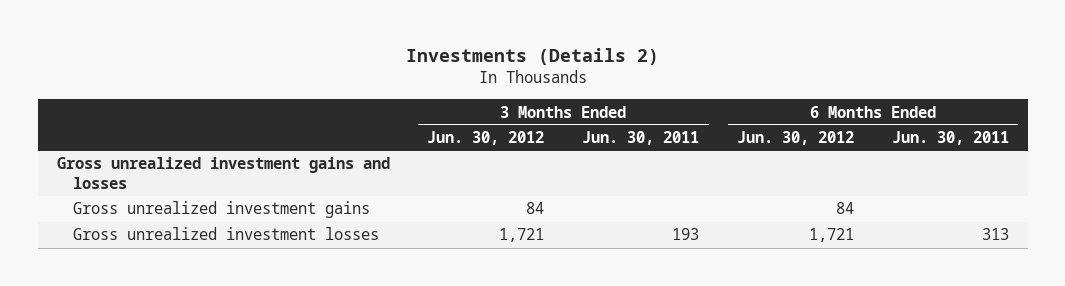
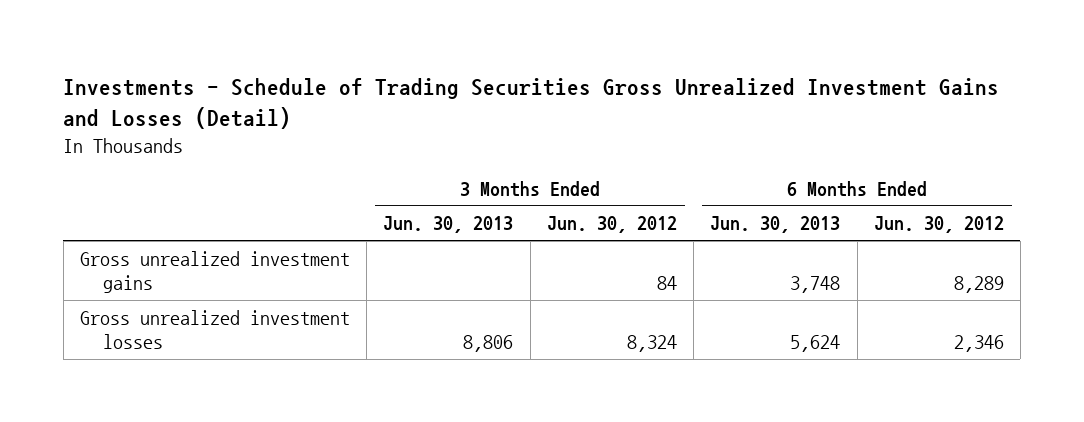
[405,48,659,66] Investments (Details 2) -> [63,78,1000,129] Investments - Schedule of Trading Securities Gross Unrealized Investment Gains and Losses (Detail)
[582,131,700,146] Jun. 30, 2011 -> none
[891,131,1009,146] Jun. 30, 2011 -> none
none -> [383,216,514,234] Jun. 30, 2013
none -> [710,216,841,234] Jun. 30, 2013
[56,157,390,189] Gross unrealized investment gains and losses -> none
[835,202,854,215] 84 -> [953,275,1004,293] 8,289
[499,228,545,243] 1,721 -> [626,334,677,352] 8,324
[808,228,854,243] 1,721 -> [953,334,1004,352] 2,346

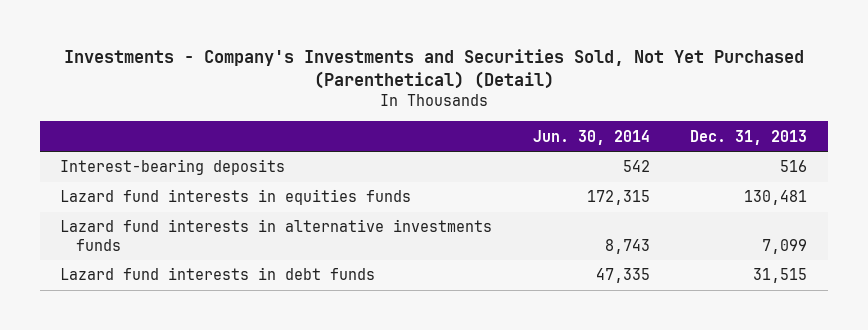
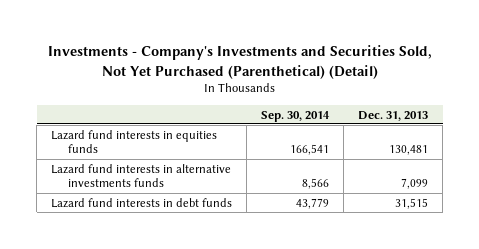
[532,129,650,145] Jun. 30, 2014 -> none
none -> [261,110,331,122] Sep. 30, 2014
[60,159,286,176] Interest-bearing deposits -> none

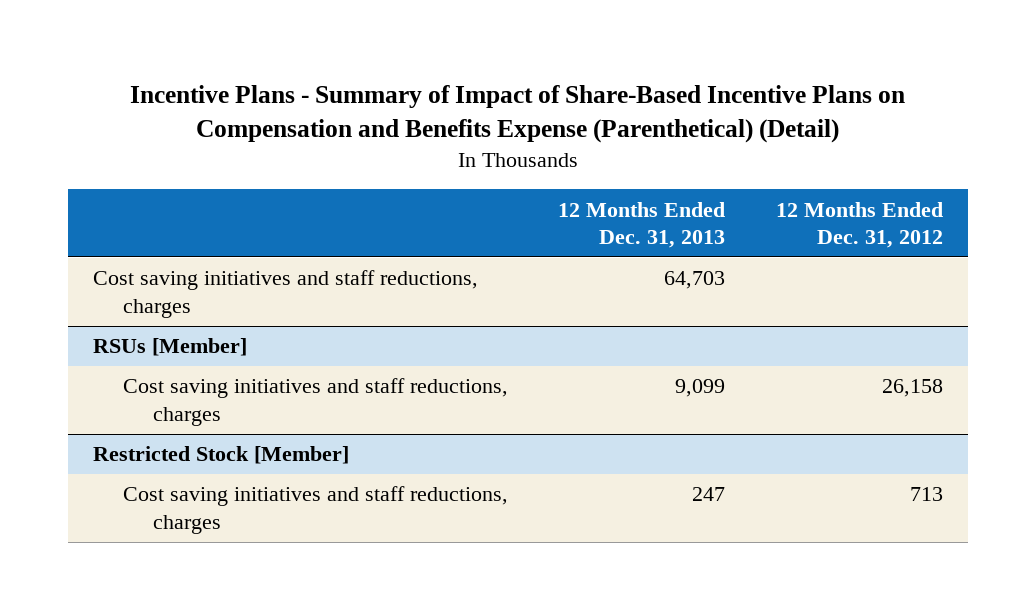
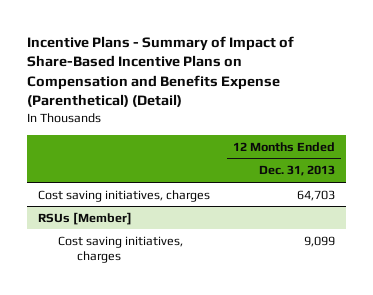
[775,201,943,249] 12 Months Ended Dec. 31, 2012 -> none
[93,270,479,318] Cost saving initiatives and staff reductions, charges -> [38,189,211,202] Cost saving initiatives, charges
[93,446,350,465] Restricted Stock [Member] -> none
[123,486,509,534] Cost saving initiatives and staff reductions, charges -> none
[123,378,509,426] Cost saving initiatives and staff reductions, charges -> [57,235,183,264] Cost saving initiatives, charges

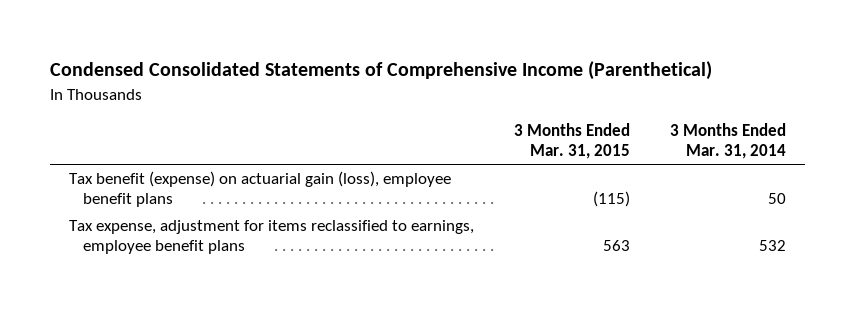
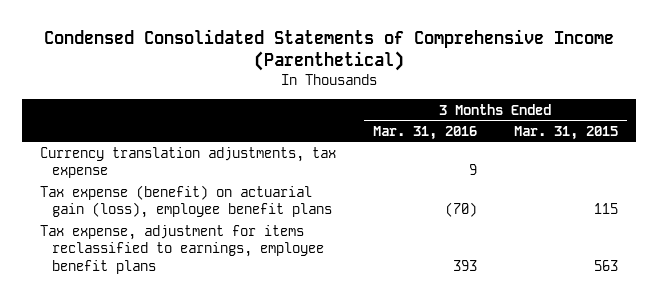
[669,123,786,160] 3 Months Ended Mar. 31, 2014 -> none
none -> [372,125,477,140] Mar. 31, 2016
none -> [40,146,337,179] Currency translation adjustments, tax expense
[69,171,452,208] Tax benefit (expense) on actuarial gain (loss), employee benefit plans -> [40,184,333,219] Tax expense (benefit) on actuarial gain (loss), employee benefit plans
[593,191,631,208] (115) -> [593,203,618,215] 115

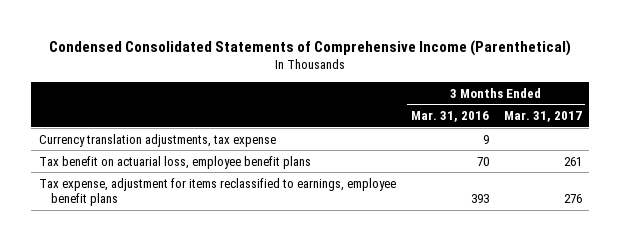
[513,125,618,140] Mar. 31, 2015 -> none
none -> [503,111,582,123] Mar. 31, 2017
[40,184,333,219] Tax expense (benefit) on actuarial gain (loss), employee benefit plans -> [38,155,311,169] Tax benefit on actuarial loss, employee benefit plans
[444,202,477,218] (70) -> [476,156,489,166] 70

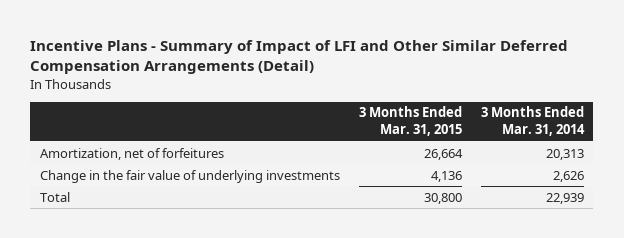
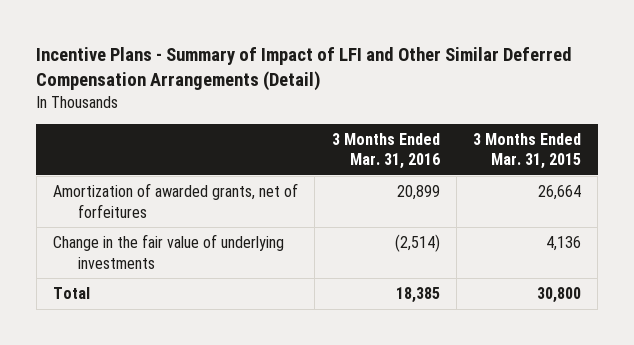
[480,106,585,137] 3 Months Ended Mar. 31, 2014 -> none
none -> [331,132,440,170] 3 Months Ended Mar. 31, 2016
[39,147,224,160] Amortization, net of forfeitures -> [53,183,299,218] Amortization of awarded grants, net of forfeitures

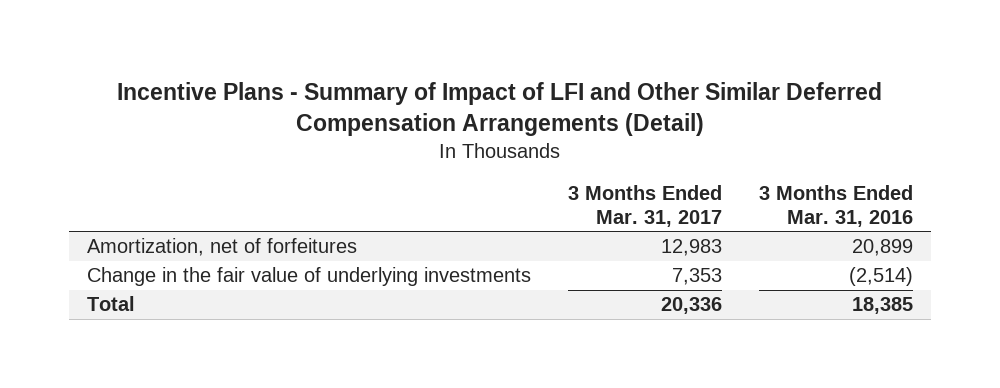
[473,132,582,170] 3 Months Ended Mar. 31, 2015 -> none
none -> [568,184,723,227] 3 Months Ended Mar. 31, 2017
[53,183,299,218] Amortization of awarded grants, net of forfeitures -> [87,238,358,257] Amortization, net of forfeitures

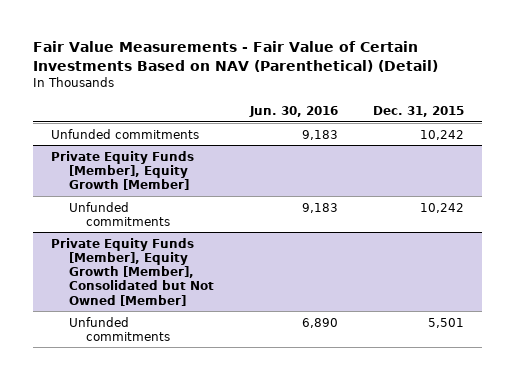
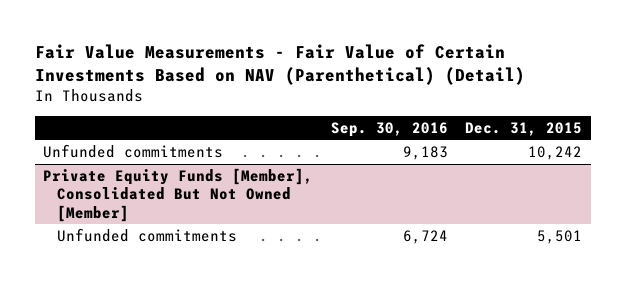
[248,106,338,118] Jun. 30, 2016 -> none
none -> [330,121,448,137] Sep. 30, 2016
[51,150,195,191] Private Equity Funds [Member], Equity Growth [Member] -> none
[68,201,171,226] Unfunded commitments -> none
[51,237,214,306] Private Equity Funds [Member], Equity Growth [Member], Consolidated but Not Owned [Member] -> [43,167,314,222] Private Equity Funds [Member], Consolidated But Not Owned [Member]

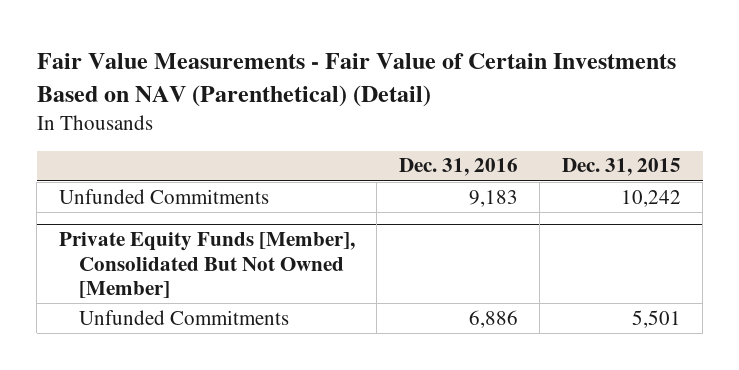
[330,121,448,137] Sep. 30, 2016 -> none
none -> [398,158,518,177] Dec. 31, 2016
[43,143,224,158] Unfunded commitments -> [58,188,269,204] Unfunded Commitments
[56,227,237,242] Unfunded commitments -> [79,309,290,325] Unfunded Commitments

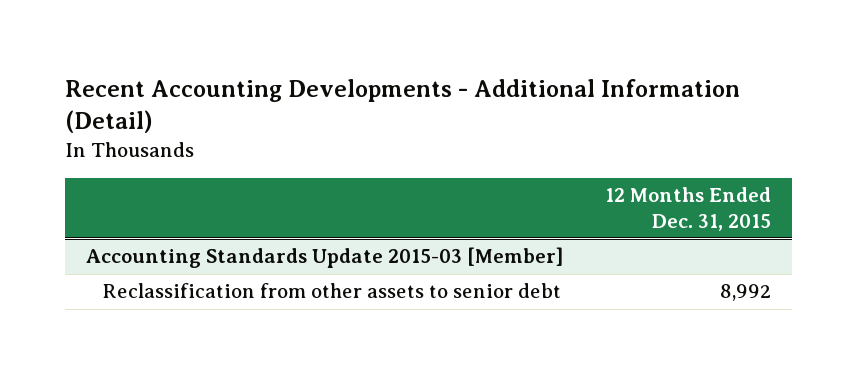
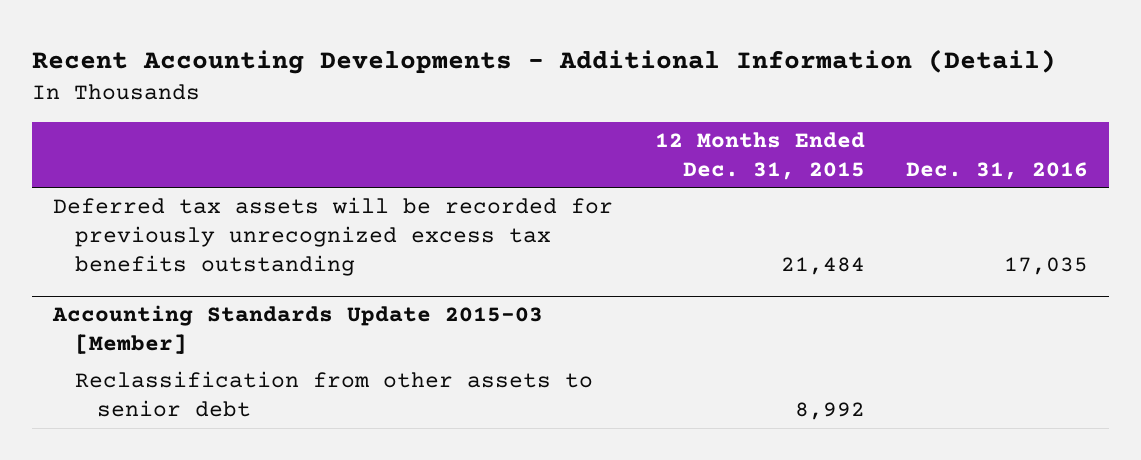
none -> [906,161,1089,180] Dec. 31, 2016
none -> [53,197,614,276] Deferred tax assets will be recorded for previously unrecognized excess tax benefits outstanding

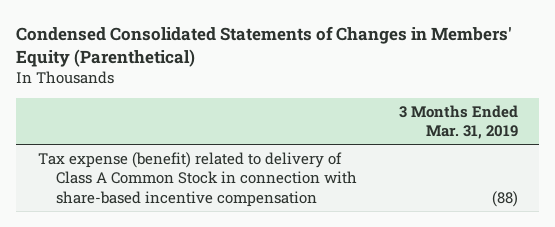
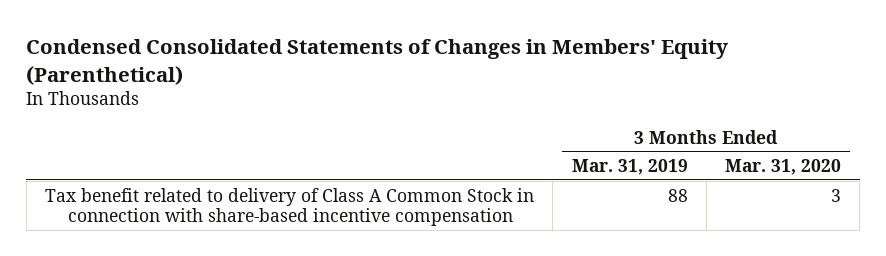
none -> [724,159,841,176] Mar. 31, 2020
[37,151,357,207] Tax expense (benefit) related to delivery of Class A Common Stock in connection with share-based incentive compensation -> [45,187,535,226] Tax benefit related to delivery of Class A Common Stock in connection with share-based incentive compensation
[491,190,518,207] (88) -> [667,188,688,202] 88

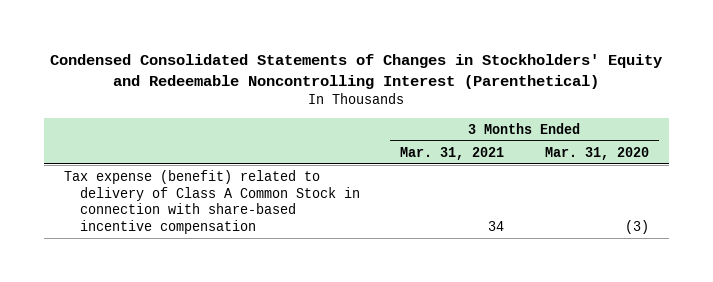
[26,38,729,85] Condensed Consolidated Statements of Changes in Members' Equity (Parenthetical) -> [50,53,663,89] Condensed Consolidated Statements of Changes in Stockholders' Equity and Redeemable Noncontrolling Interest (Parenthetical)
[571,159,688,176] Mar. 31, 2019 -> none
none -> [400,146,505,160] Mar. 31, 2021
[45,187,535,226] Tax benefit related to delivery of Class A Common Stock in connection with share-based incentive compensation -> [63,169,360,234] Tax expense (benefit) related to delivery of Class A Common Stock in connection with share-based incentive compensation
[830,188,841,202] 3 -> [624,219,649,234] (3)

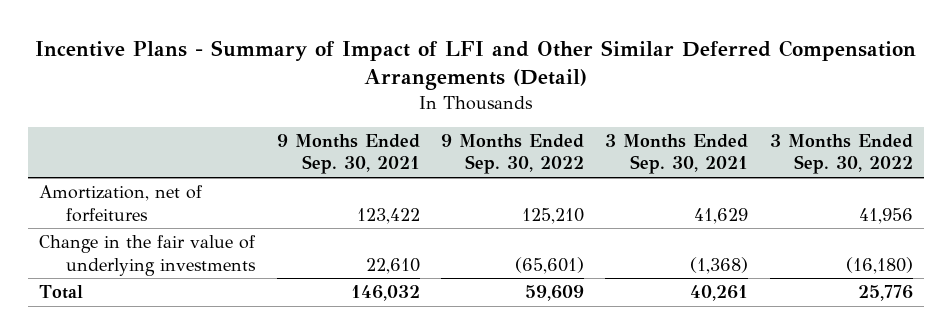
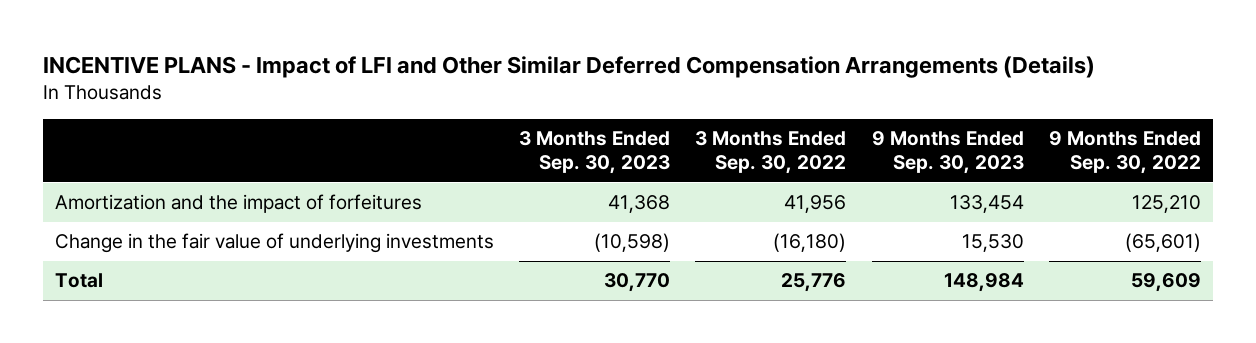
[34,40,916,91] Incentive Plans - Summary of Impact of LFI and Other Similar Deferred Compensation Arrangements (Detail) -> [42,55,1095,78] INCENTIVE PLANS - Impact of LFI and Other Similar Deferred Compensation Arrangements (Details)
[276,134,420,175] 9 Months Ended Sep. 30, 2021 -> none
[605,134,749,175] 3 Months Ended Sep. 30, 2021 -> none
none -> [519,131,671,175] 3 Months Ended Sep. 30, 2023
none -> [871,131,1024,175] 9 Months Ended Sep. 30, 2023
[39,185,204,222] Amortization, net of forfeitures -> [55,194,423,214] Amortization and the impact of forfeitures

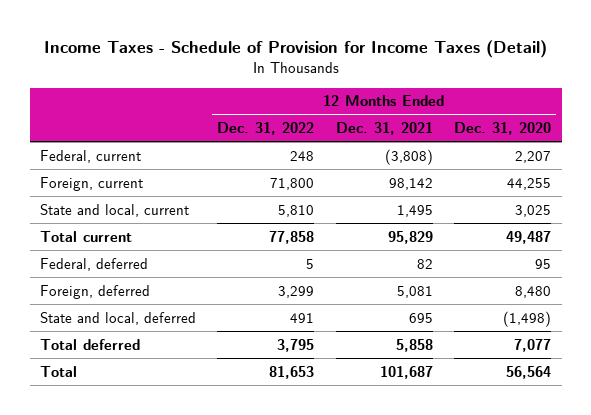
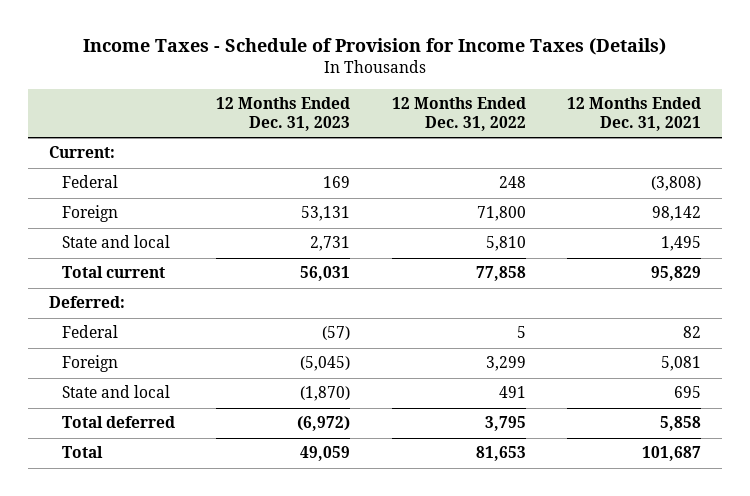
[43,39,547,58] Income Taxes - Schedule of Provision for Income Taxes (Detail) -> [83,38,667,56] Income Taxes - Schedule of Provision for Income Taxes (Details)
[454,122,552,136] Dec. 31, 2020 -> none
none -> [216,96,351,131] 12 Months Ended Dec. 31, 2023
none -> [48,146,115,159] Current:
[40,149,142,163] Federal, current -> [61,175,118,189] Federal
[40,176,144,191] Foreign, current -> [61,205,118,223] Foreign
[40,203,190,217] State and local, current -> [61,235,170,249] State and local
none -> [48,296,125,309] Deferred:
[40,257,149,271] Federal, deferred -> [61,325,118,339] Federal
[40,284,151,299] Foreign, deferred -> [61,355,118,373] Foreign
[40,311,197,325] State and local, deferred -> [61,385,170,399] State and local

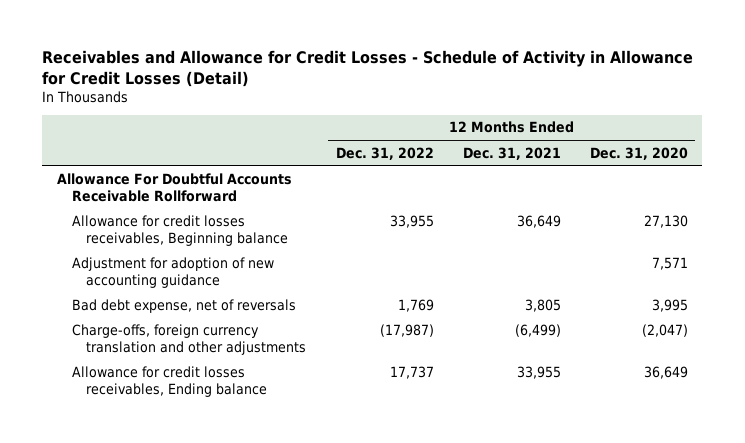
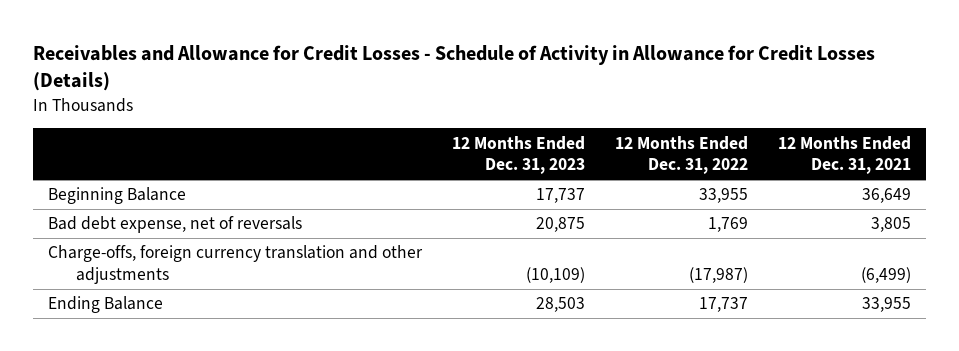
[42,49,694,87] Receivables and Allowance for Credit Losses - Schedule of Activity in Allowance for Credit Losses (Detail) -> [33,45,876,92] Receivables and Allowance for Credit Losses - Schedule of Activity in Allowance for Credit Losses (Details)
[589,146,688,160] Dec. 31, 2020 -> none
none -> [452,135,586,175] 12 Months Ended Dec. 31, 2023
[56,172,292,202] Allowance For Doubtful Accounts Receivable Rollforward -> none
[71,256,274,288] Adjustment for adoption of new accounting guidance -> none
[71,214,289,246] Allowance for credit losses receivables, Beginning balance -> [48,187,187,205] Beginning Balance
[71,365,268,397] Allowance for credit losses receivables, Ending balance -> [48,296,164,314] Ending Balance

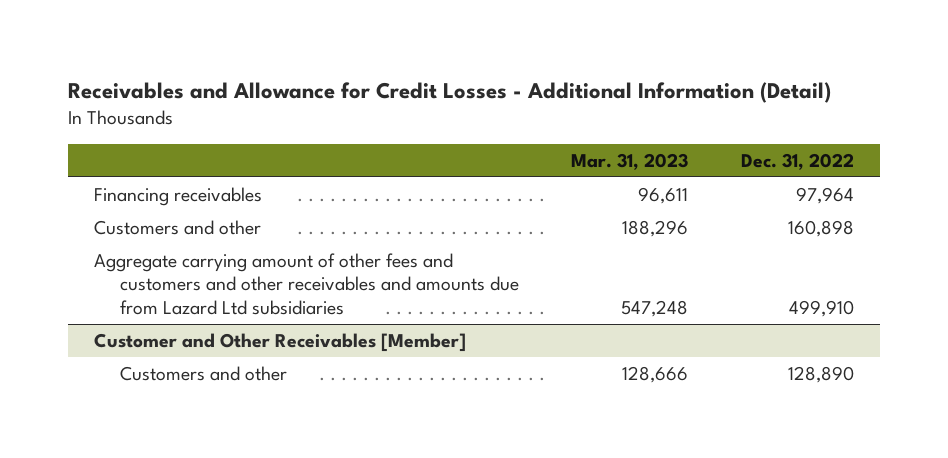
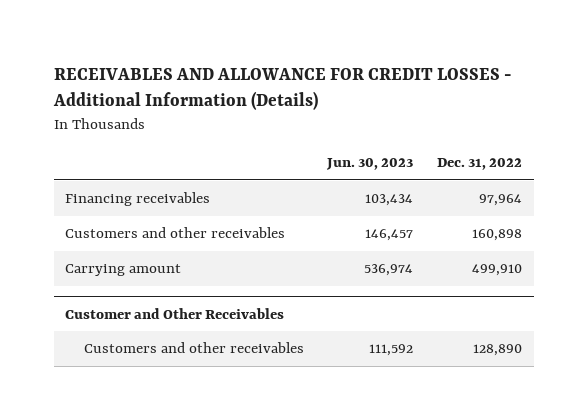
[67,81,831,103] Receivables and Allowance for Credit Losses - Additional Information (Detail) -> [52,67,512,110] RECEIVABLES AND ALLOWANCE FOR CREDIT LOSSES - Additional Information (Details)
[571,152,689,170] Mar. 31, 2023 -> none
none -> [326,158,414,171] Jun. 30, 2023
[93,219,261,235] Customers and other -> [65,227,286,239] Customers and other receivables
[93,252,519,316] Aggregate carrying amount of other fees and customers and other receivables and amounts due from Lazard Ltd subsidiaries -> [65,264,182,277] Carrying amount
[93,332,466,352] Customer and Other Receivables [Member] -> [65,307,285,319] Customer and Other Receivables
[119,365,287,381] Customers and other -> [83,342,304,354] Customers and other receivables

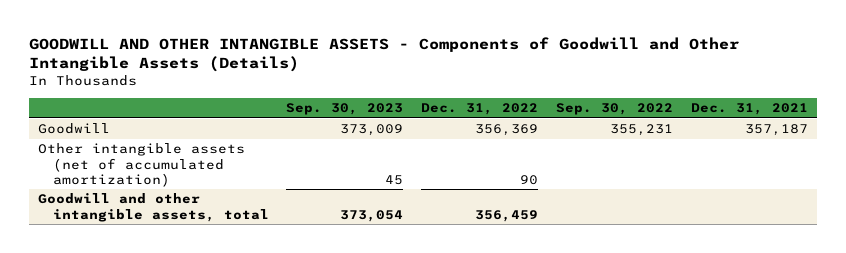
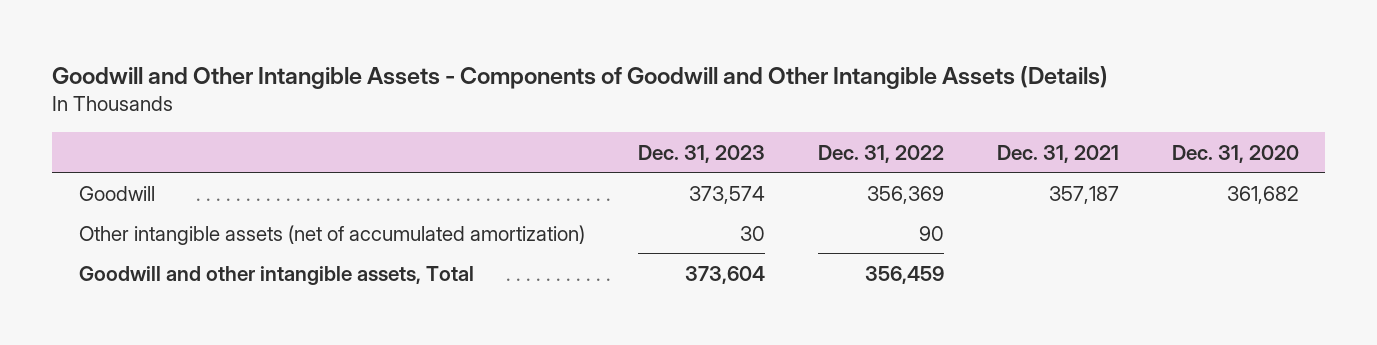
[29,36,740,73] GOODWILL AND OTHER INTANGIBLE ASSETS - Components of Goodwill and Other Intangible Assets (Details) -> [51,65,1108,89] Goodwill and Other Intangible Assets - Components of Goodwill and Other Intangible Assets (Details)
[286,103,404,116] Sep. 30, 2023 -> none
[556,103,674,116] Sep. 30, 2022 -> none
none -> [637,144,765,163] Dec. 31, 2023
none -> [1171,144,1299,163] Dec. 31, 2020
[38,193,269,222] Goodwill and other intangible assets, total -> [78,265,474,285] Goodwill and other intangible assets, Total

